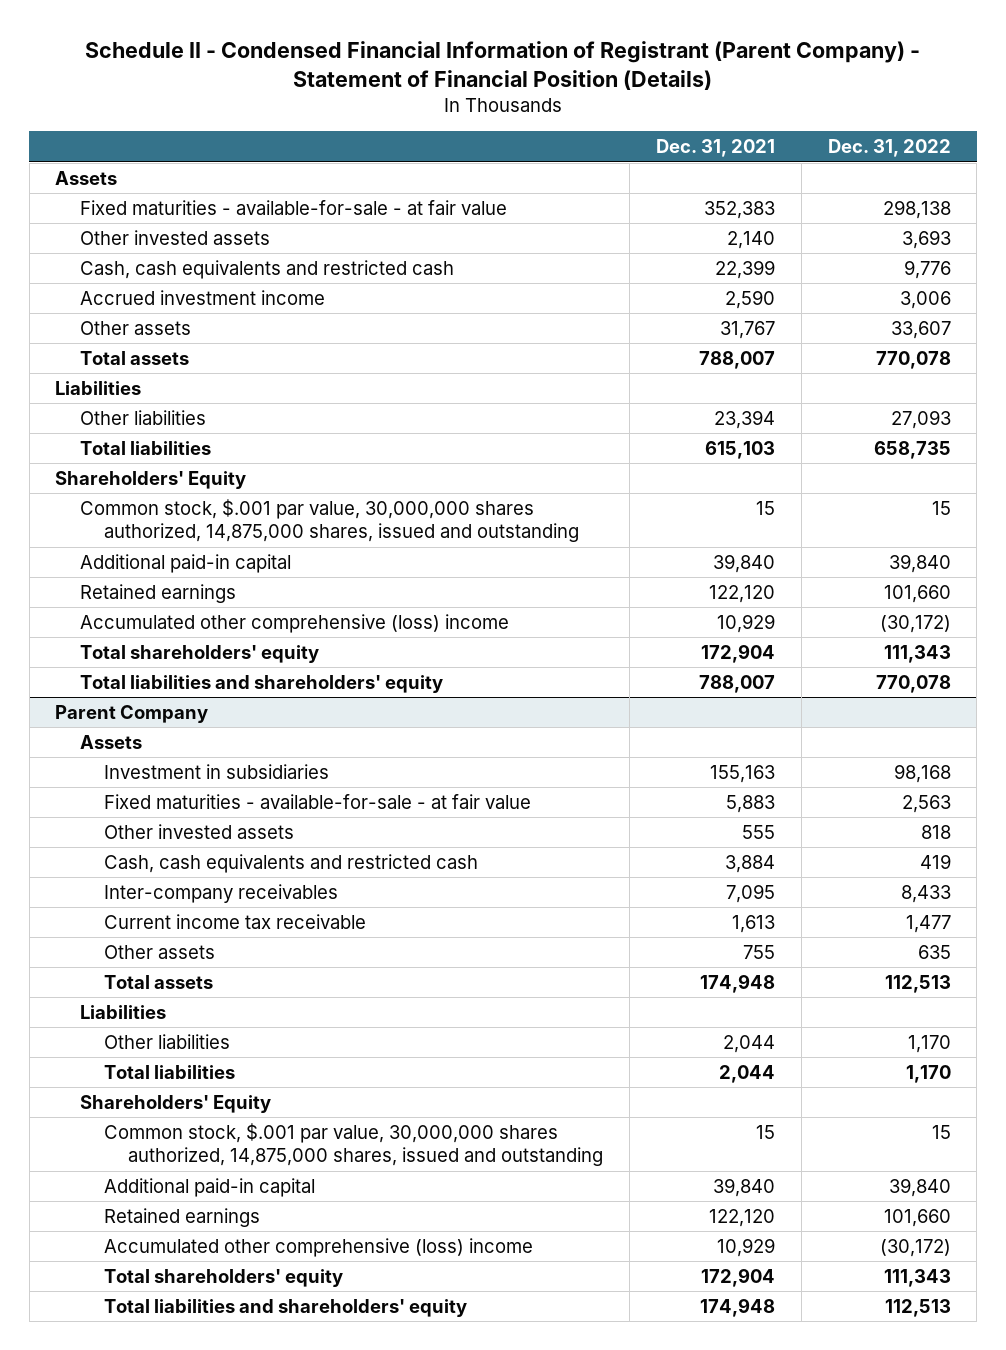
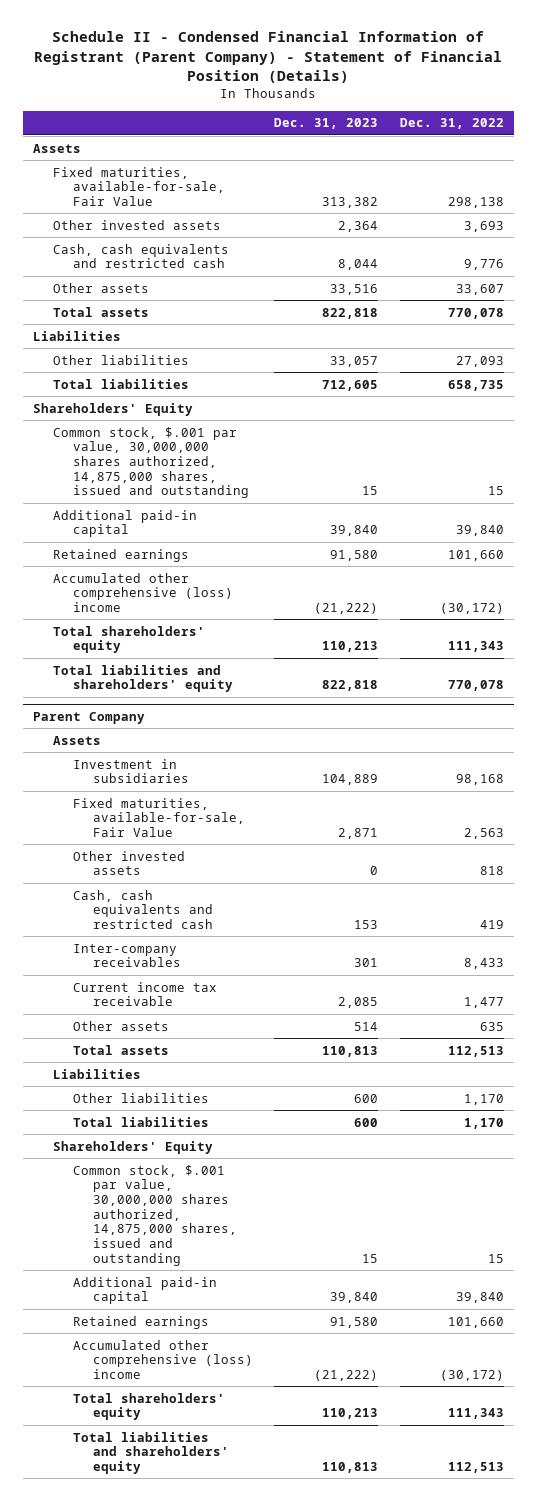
[656,139,776,158] Dec. 31, 2021 -> none
none -> [274,118,379,130] Dec. 31, 2023
[79,200,507,216] Fixed maturities - available-for-sale - at fair value -> [53,166,226,206] Fixed maturities, available-for-sale, Fair Value
[79,290,325,306] Accrued investment income -> none
[104,794,532,810] Fixed maturities - available-for-sale - at fair value -> [73,797,246,837] Fixed maturities, available-for-sale, Fair Value

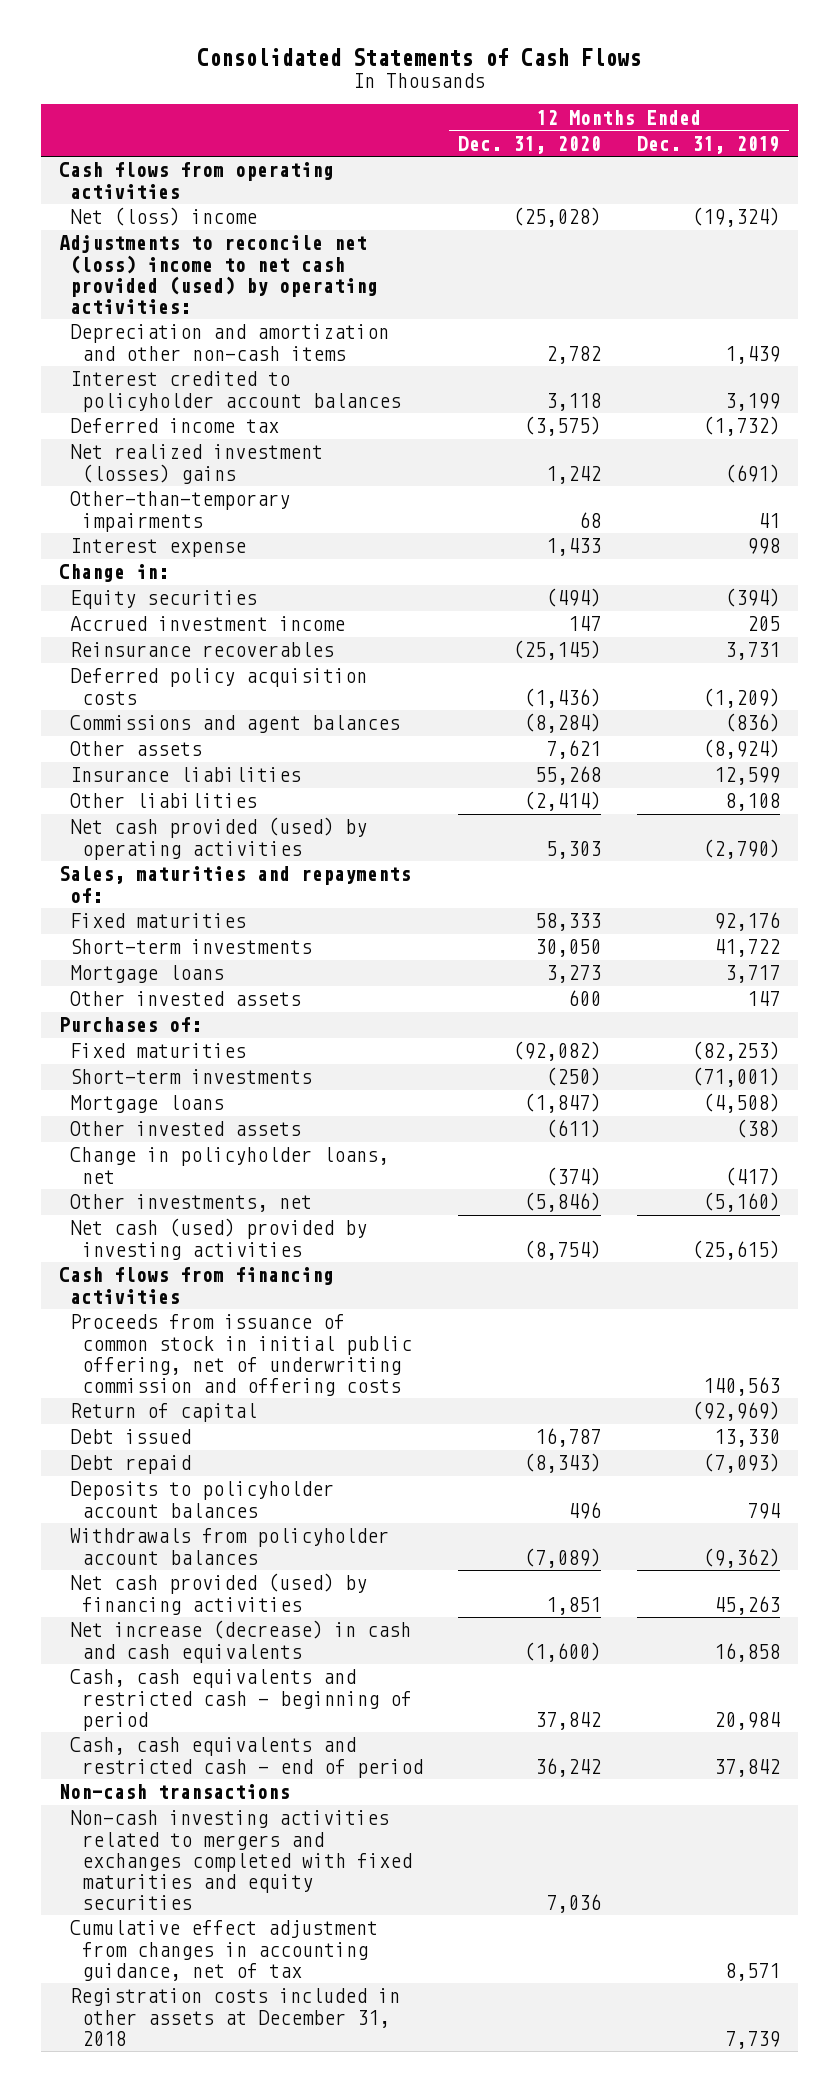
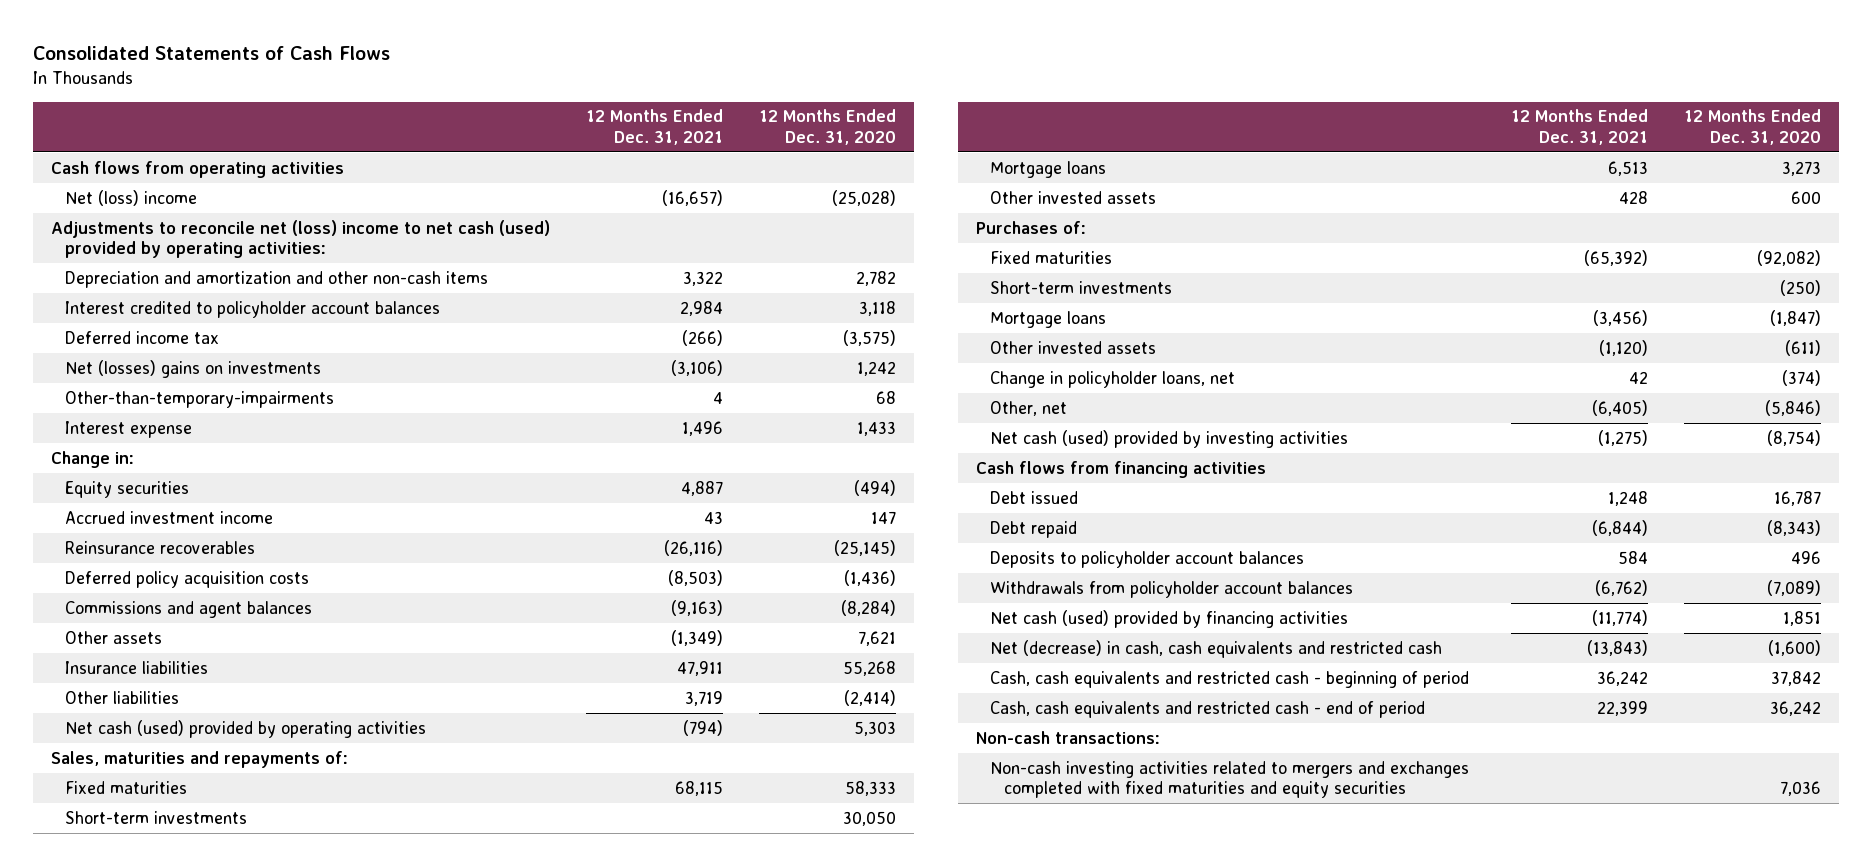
[636,135,780,154] Dec. 31, 2019 -> none
none -> [585,109,723,145] 12 Months Ended Dec. 31, 2021
[58,235,379,314] Adjustments to reconcile net (loss) income to net cash provided (used) by operating activities: -> [50,219,550,259] Adjustments to reconcile net (loss) income to net cash (used) provided by operating activities:
[70,444,324,484] Net realized investment (losses) gains -> [65,359,322,378] Net (losses) gains on investments
[70,491,291,532] Other-than-temporary impairments -> [65,390,335,408] Other-than-temporary-impairments
[70,817,368,860] Net cash provided (used) by operating activities -> [65,719,427,738] Net cash (used) provided by operating activities
[70,1194,313,1213] Other investments, net -> [990,400,1068,416] Other, net
[70,1314,412,1396] Proceeds from issuance of common stock in initial public offering, net of underwriting commission and offering costs -> none
[70,1403,258,1423] Return of capital -> none
[70,1573,368,1615] Net cash provided (used) by financing activities -> [990,609,1349,628] Net cash (used) provided by financing activities
[70,1620,412,1663] Net increase (decrease) in cash and cash equivalents -> [990,639,1443,658] Net (decrease) in cash, cash equivalents and restricted cash
[58,1784,290,1800] Non-cash transactions -> [975,730,1160,744] Non-cash transactions:
[70,1920,379,1981] Cumulative effect adjustment from changes in accounting guidance, net of tax -> none
[70,1988,401,2046] Registration costs included in other assets at December 31, 2018 -> none

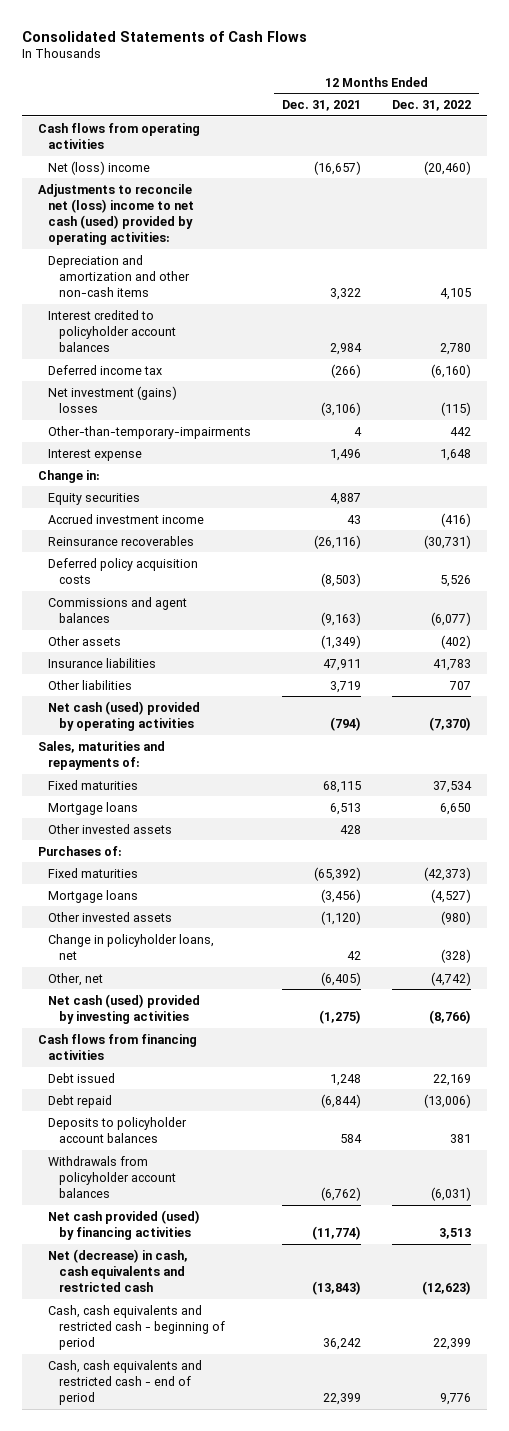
[758,109,896,145] 12 Months Ended Dec. 31, 2020 -> none
none -> [392,99,472,111] Dec. 31, 2022
[65,359,322,378] Net (losses) gains on investments -> [48,385,178,413] Net investment (gains) losses
[65,810,248,824] Short-term investments -> none
[990,280,1173,294] Short-term investments -> none
[990,609,1349,628] Net cash (used) provided by financing activities -> [48,1209,201,1240] Net cash provided (used) by financing activities
[975,730,1160,744] Non-cash transactions: -> none
[990,760,1470,799] Non-cash investing activities related to mergers and exchanges completed with fixed maturities and equity securities -> none

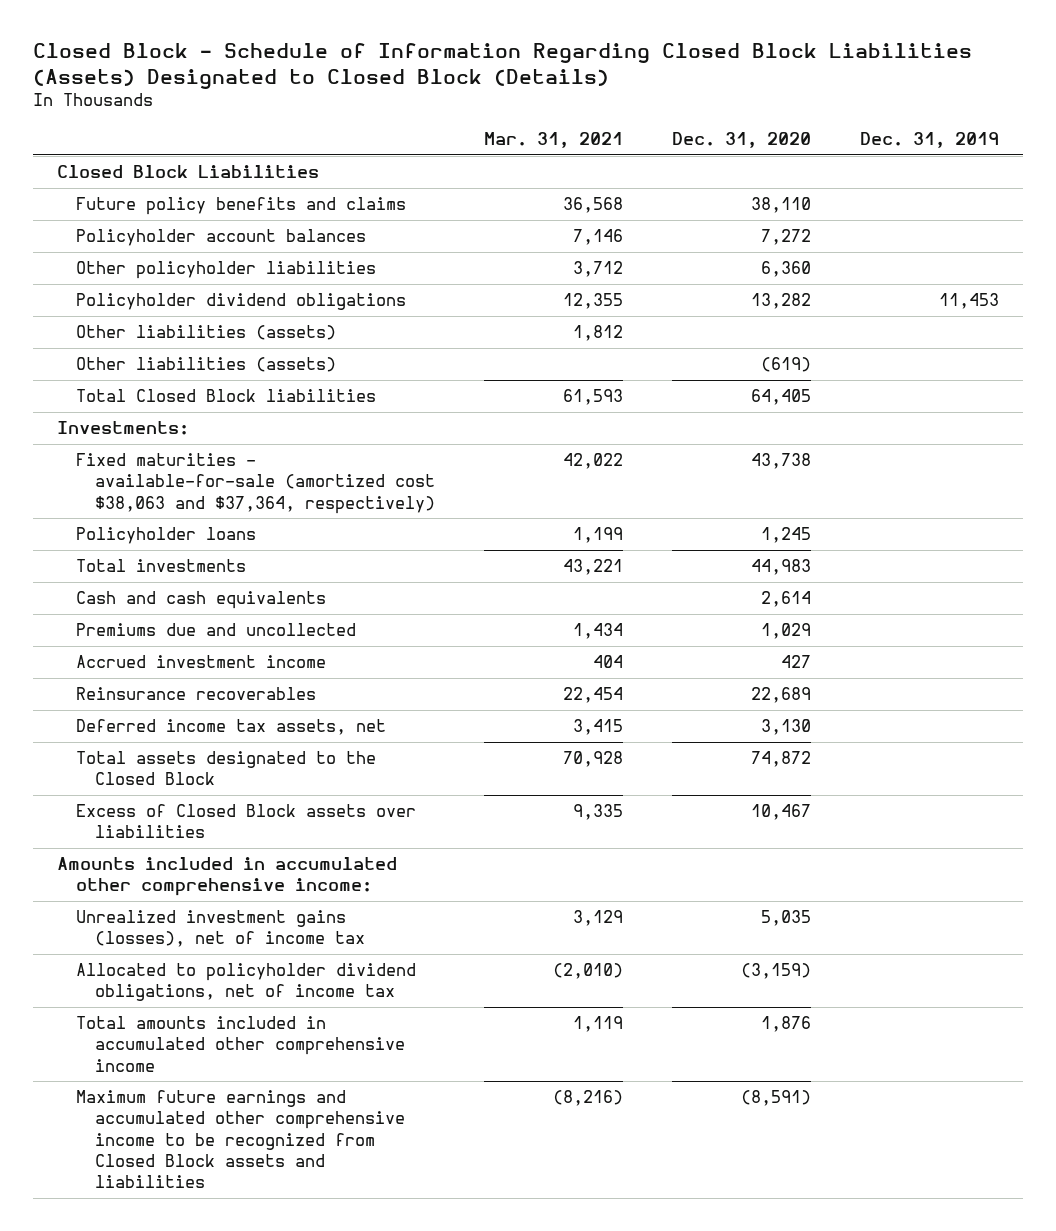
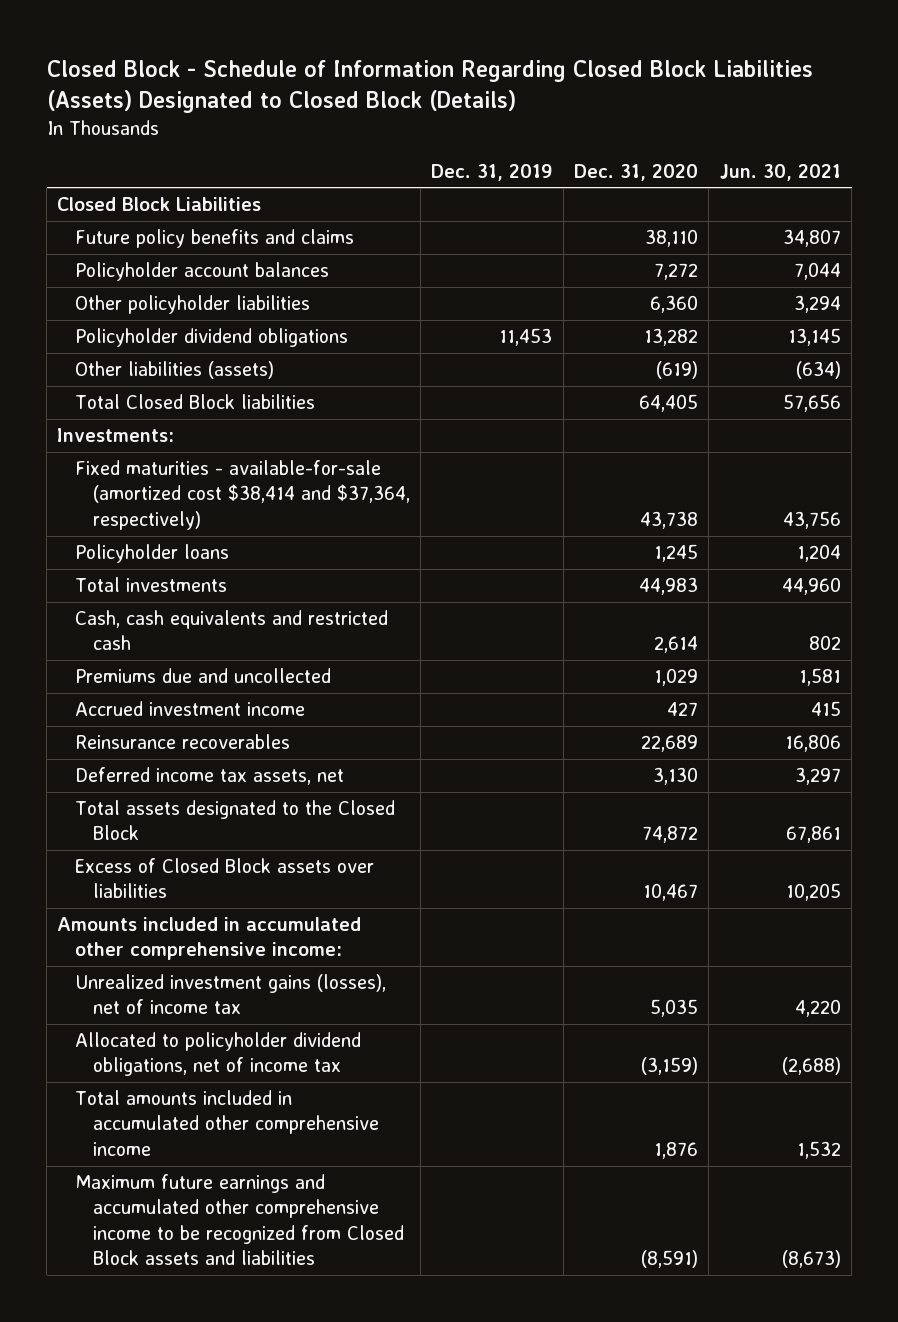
[484,132,624,149] Mar. 31, 2021 -> none
none -> [719,163,841,181] Jun. 30, 2021
[76,325,337,341] Other liabilities (assets) -> none
[76,453,436,514] Fixed maturities - available-for-sale (amortized cost $38,063 and $37,364, respectively) -> [75,460,410,530] Fixed maturities - available-for-sale (amortized cost $38,414 and $37,364, respectively)
[76,591,327,610] Cash and cash equivalents -> [75,610,389,651] Cash, cash equivalents and restricted cash

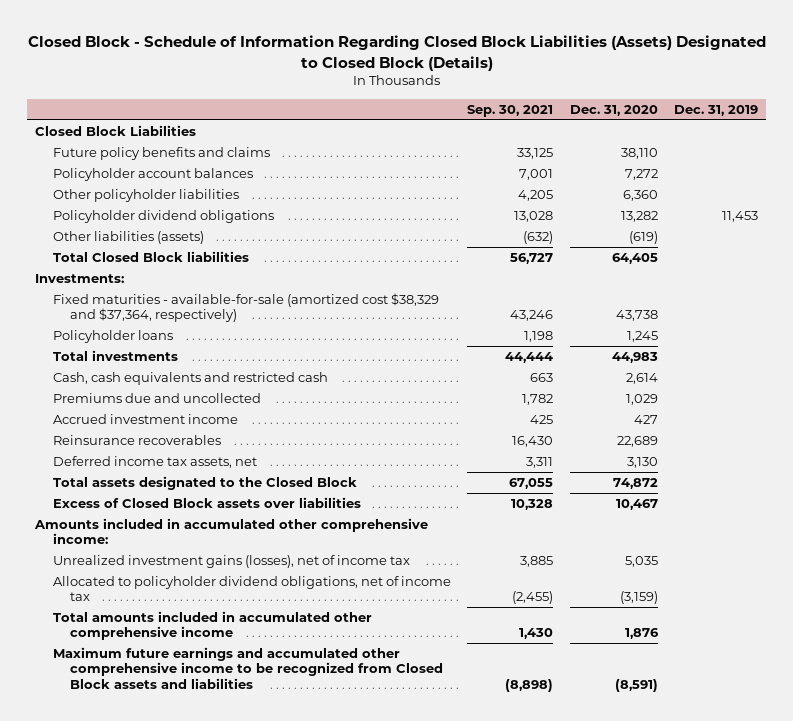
[719,163,841,181] Jun. 30, 2021 -> none
none -> [467,104,554,117] Sep. 30, 2021
[75,460,410,530] Fixed maturities - available-for-sale (amortized cost $38,414 and $37,364, respectively) -> [52,293,439,323] Fixed maturities - available-for-sale (amortized cost $38,329 and $37,364, respectively)

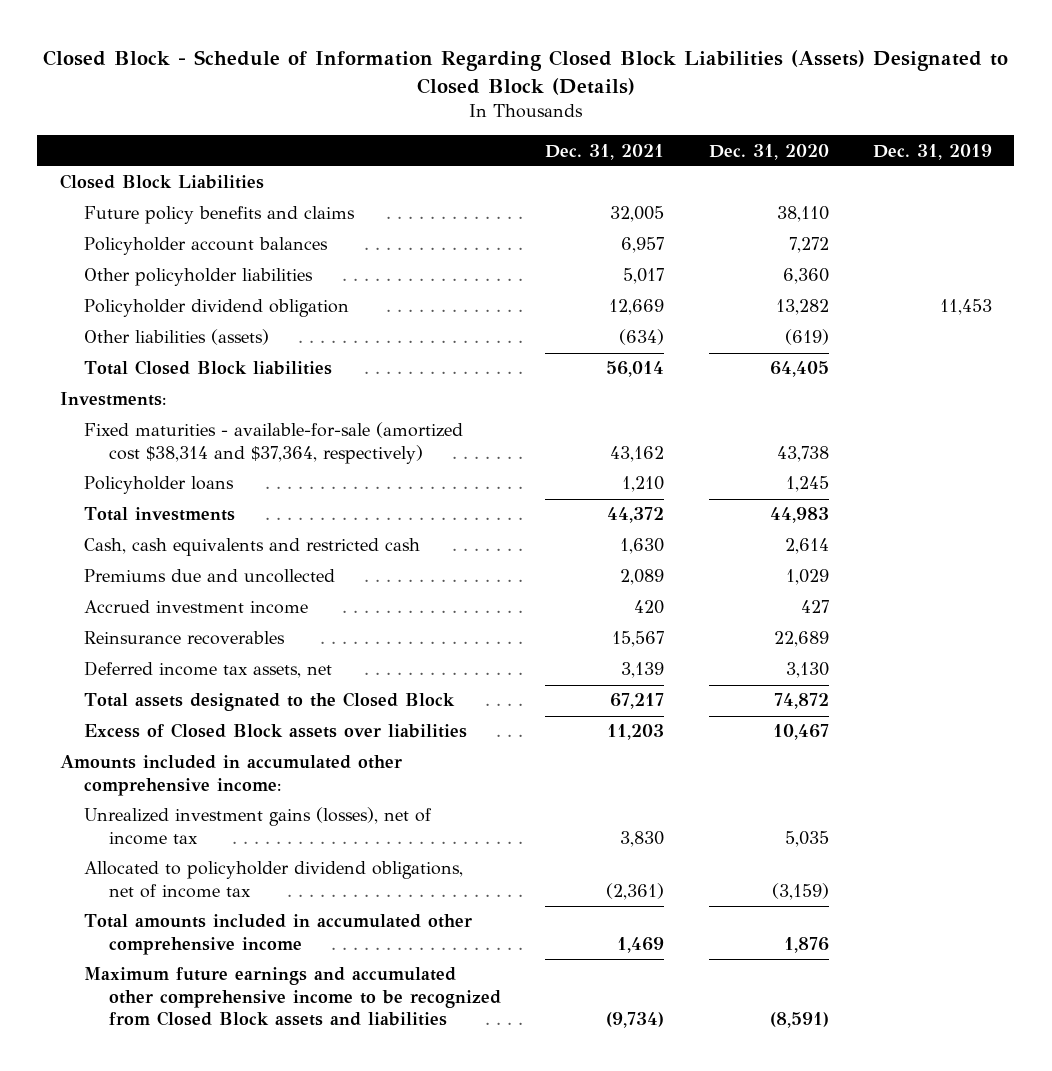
[467,104,554,117] Sep. 30, 2021 -> none
none -> [545,143,665,160] Dec. 31, 2021
[52,210,274,224] Policyholder dividend obligations -> [84,299,350,318] Policyholder dividend obligation
[52,293,439,323] Fixed maturities - available-for-sale (amortized cost $38,329 and $37,364, respectively) -> [84,422,464,464] Fixed maturities - available-for-sale (amortized cost $38,314 and $37,364, respectively)

